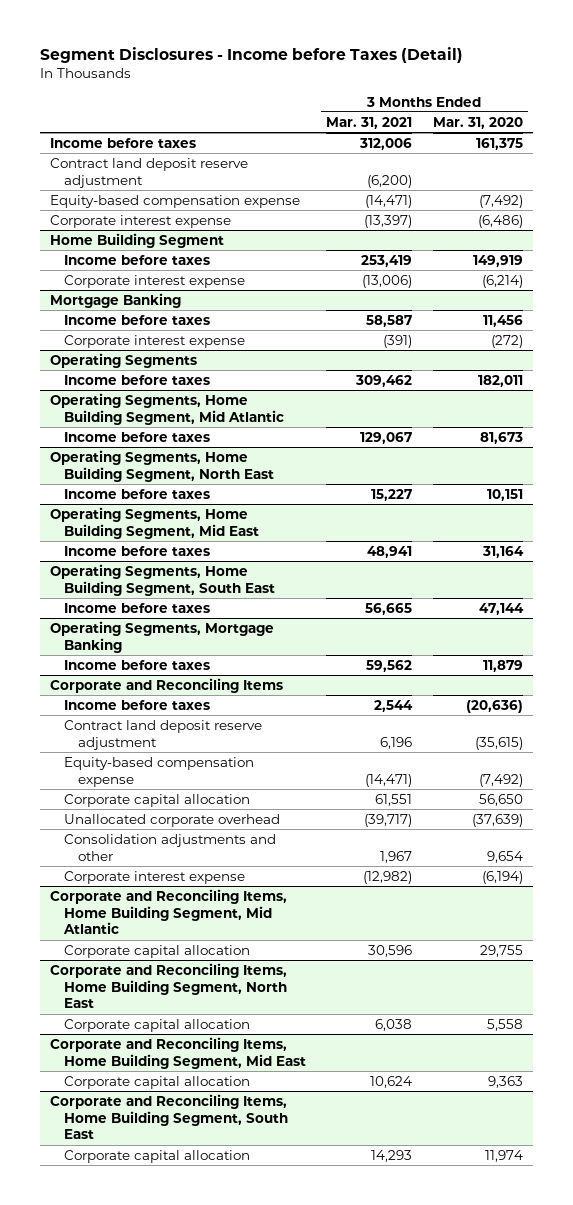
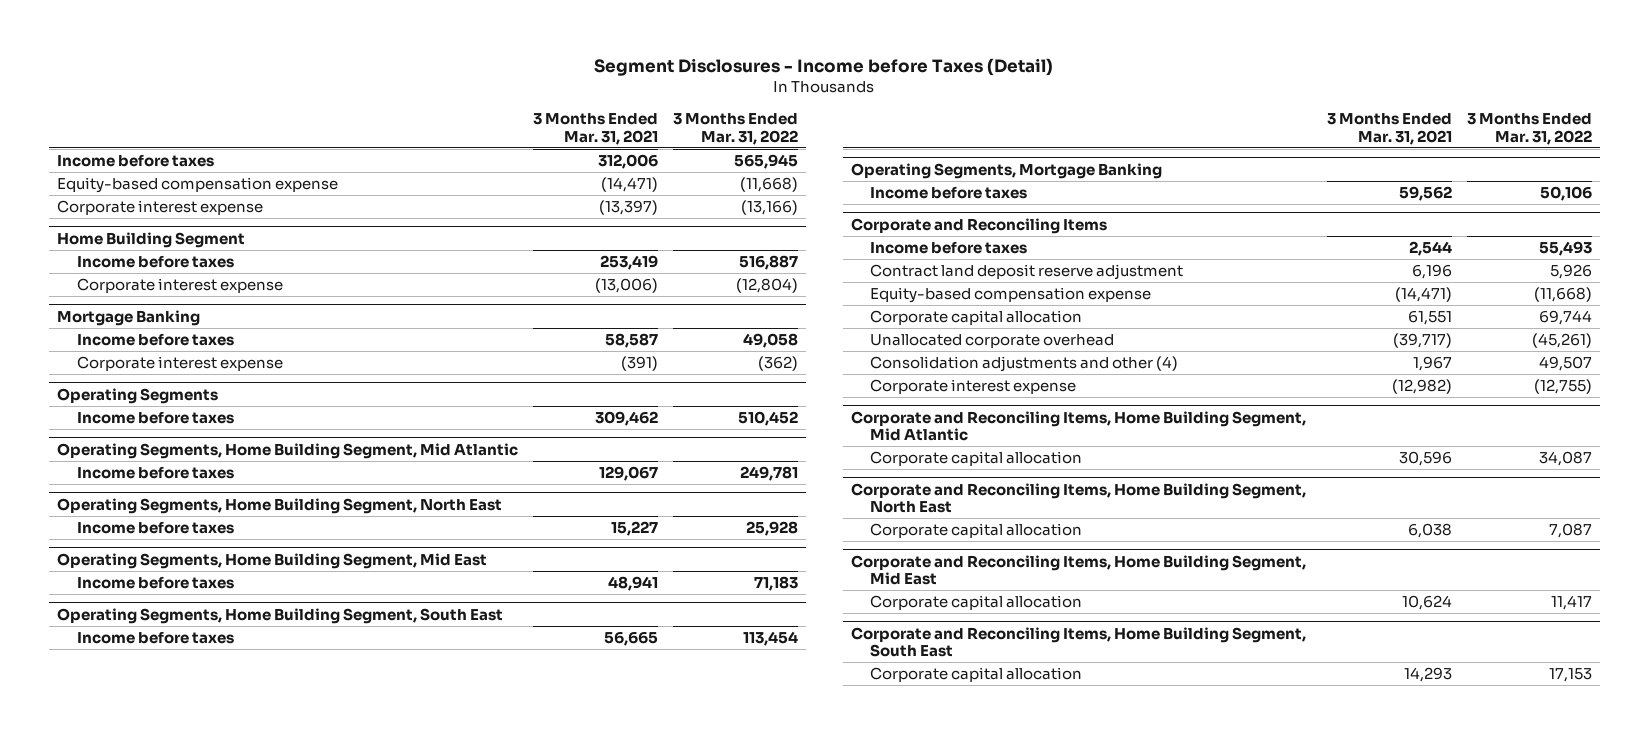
[432,116,523,129] Mar. 31, 2020 -> none
none -> [673,113,799,145] 3 Months Ended Mar. 31, 2022
[49,157,248,188] Contract land deposit reserve adjustment -> none
[64,833,277,861] Consolidation adjustments and other -> [870,355,1179,372] Consolidation adjustments and other (4)

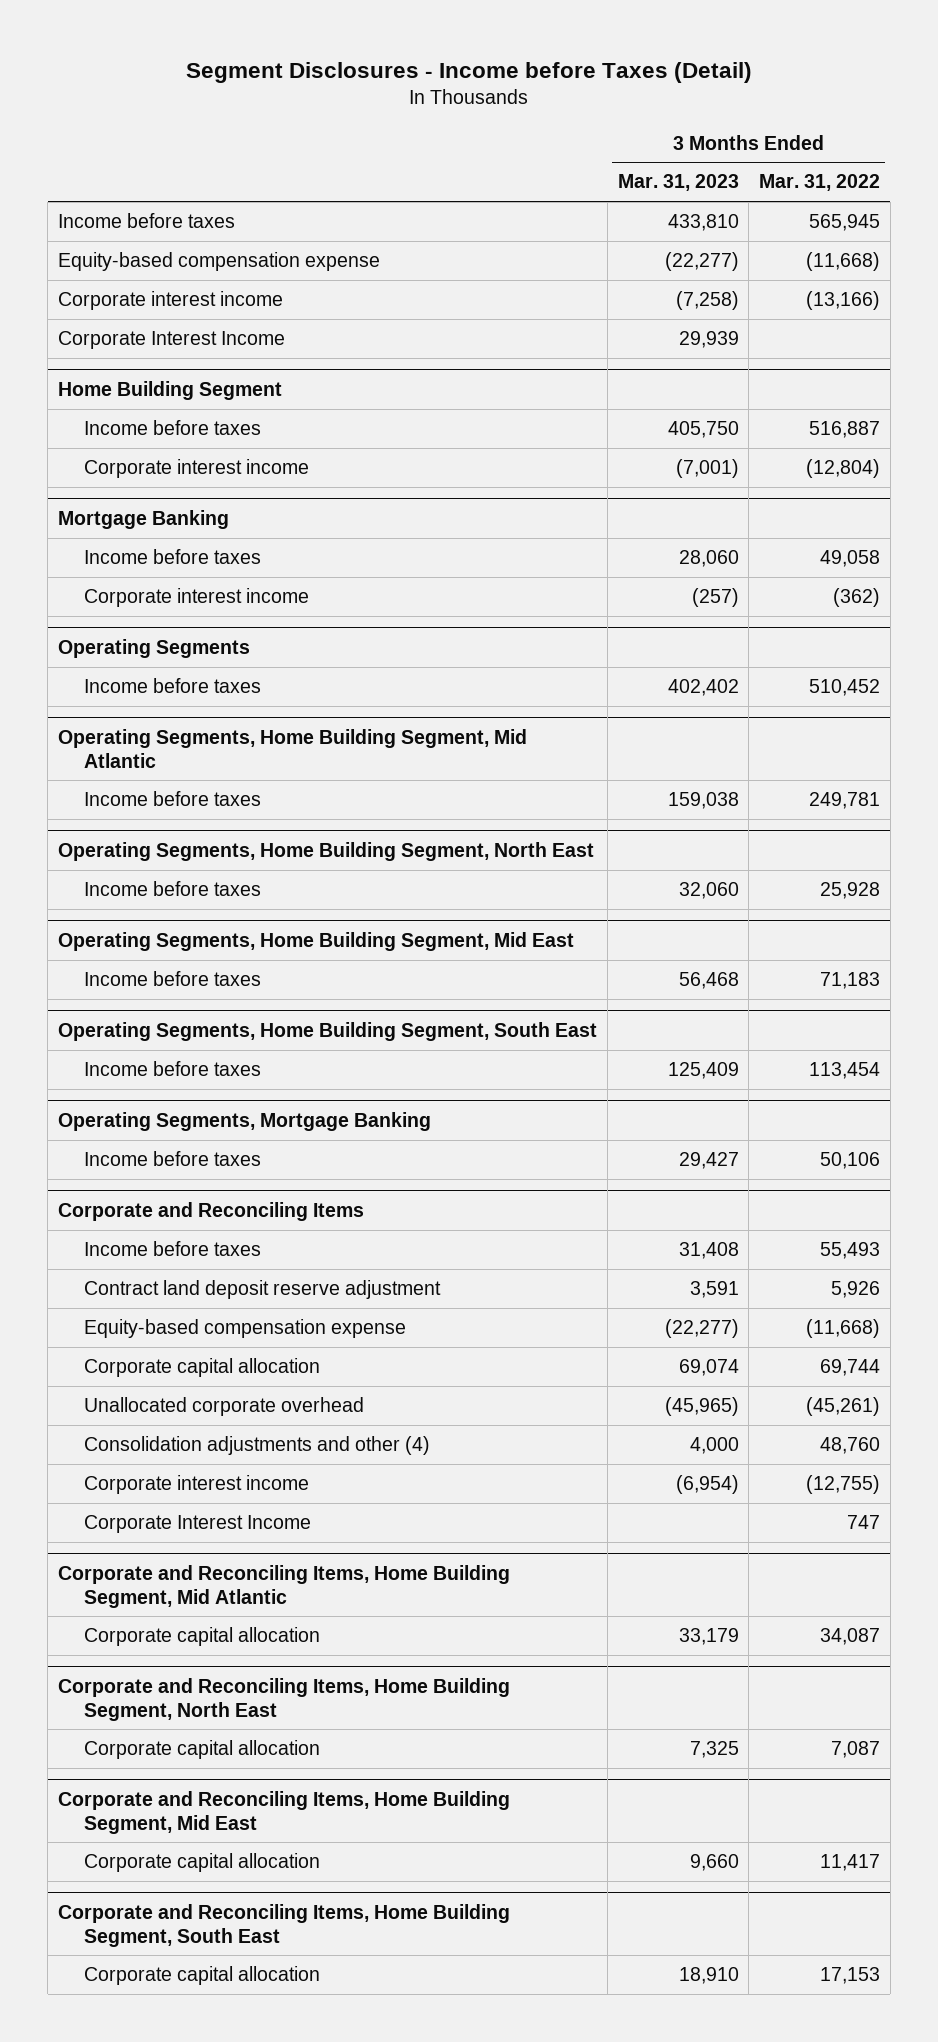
[533,113,659,145] 3 Months Ended Mar. 31, 2021 -> none
none -> [617,174,739,192] Mar. 31, 2023
[56,199,263,215] Corporate interest expense -> [58,291,284,311] Corporate interest income
none -> [58,331,286,350] Corporate Interest Income
[76,277,283,293] Corporate interest expense -> [84,459,310,479] Corporate interest income
[76,355,283,371] Corporate interest expense -> [84,588,310,608] Corporate interest income
[1538,355,1592,371] 49,507 -> [820,1437,881,1455] 48,760
[870,378,1077,394] Corporate interest expense -> [84,1475,310,1495] Corporate interest income
none -> [84,1515,312,1534] Corporate Interest Income

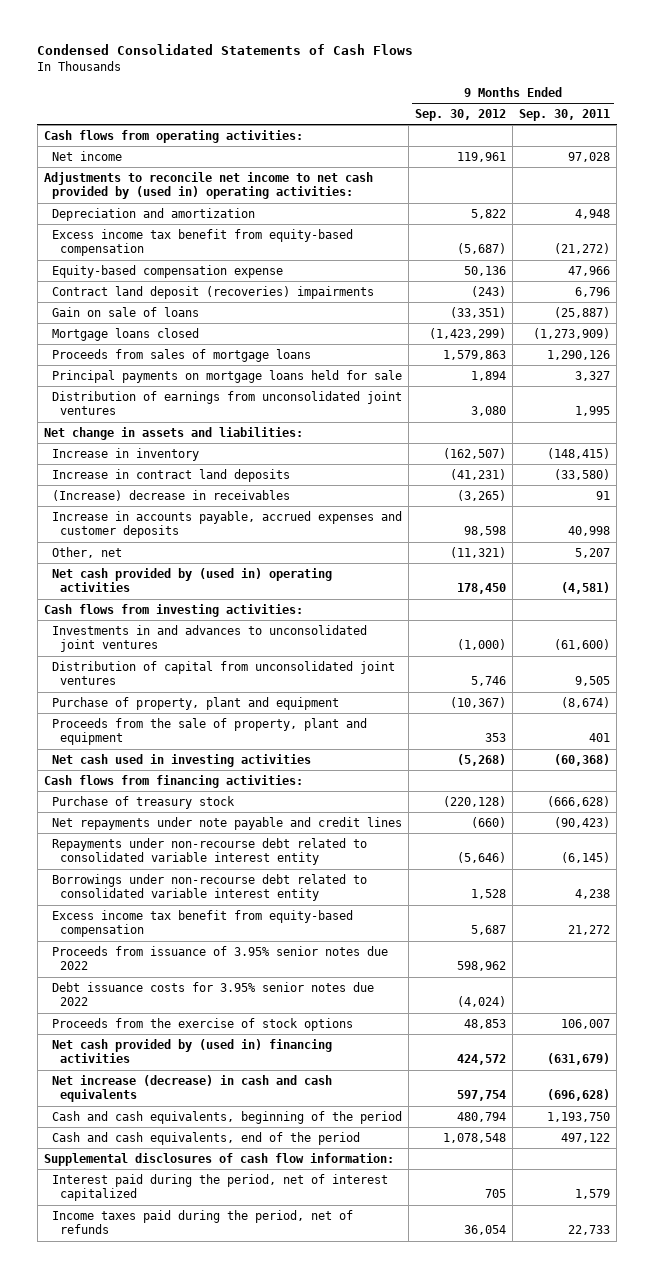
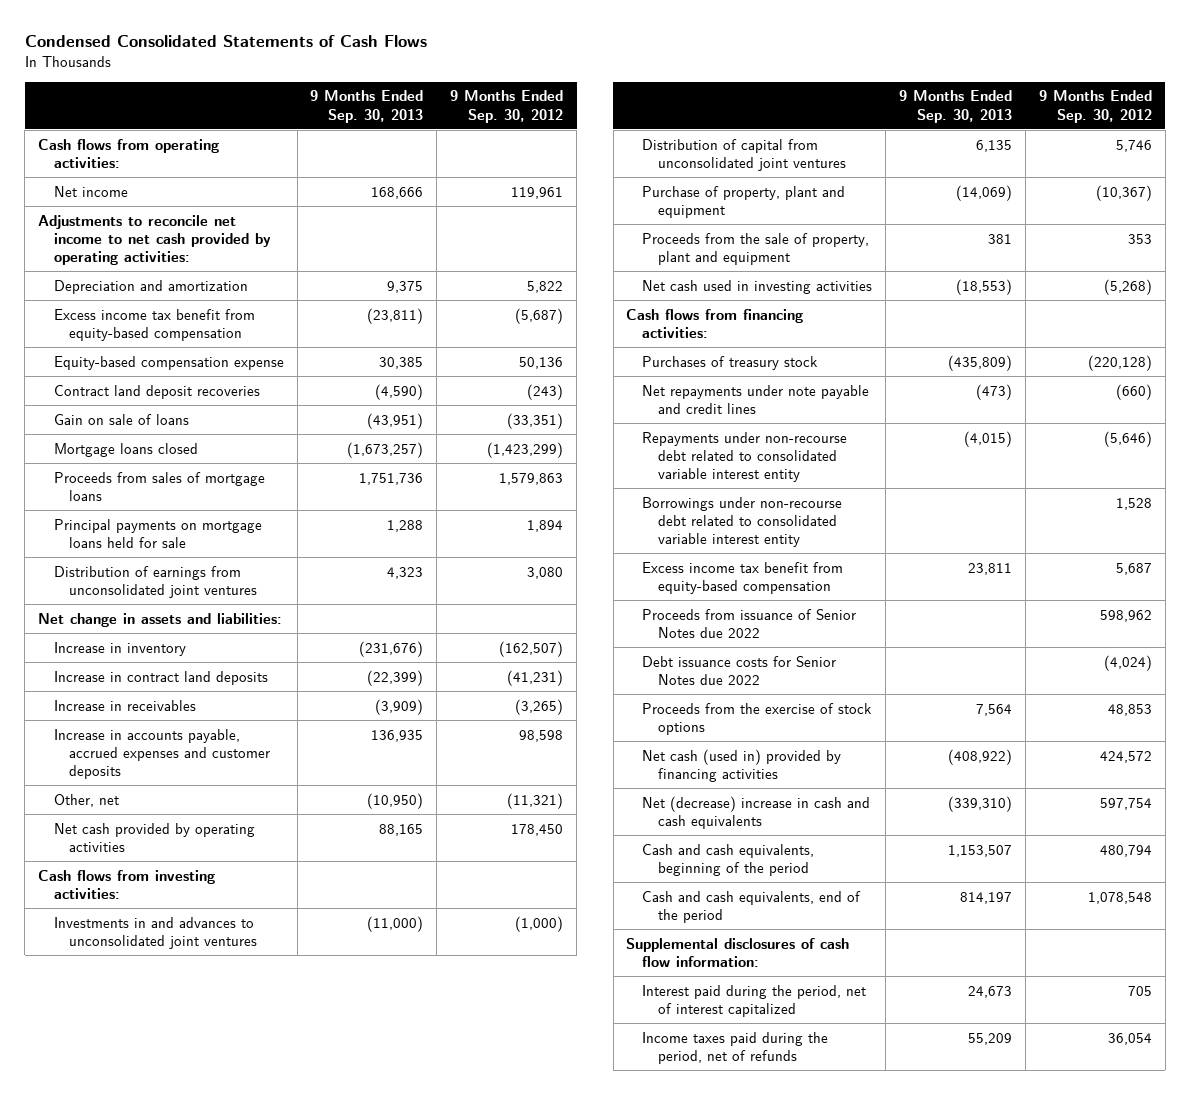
[519,108,611,121] Sep. 30, 2011 -> none
none -> [310,90,424,123] 9 Months Ended Sep. 30, 2013
[43,171,373,200] Adjustments to reconcile net income to net cash provided by (used in) operating activities: -> [38,214,271,266] Adjustments to reconcile net income to net cash provided by operating activities:
[52,285,375,299] Contract land deposit (recoveries) impairments -> [53,384,260,399] Contract land deposit recoveries
[52,489,291,501] (Increase) decrease in receivables -> [53,699,196,711] Increase in receivables
[52,567,333,593] Net cash provided by (used in) operating activities -> [53,822,255,852] Net cash provided by operating activities
[52,795,236,809] Purchase of treasury stock -> [642,355,819,370] Purchases of treasury stock
[52,945,389,971] Proceeds from issuance of 3.95% senior notes due 2022 -> [642,608,857,638] Proceeds from issuance of Senior Notes due 2022
[52,981,375,1007] Debt issuance costs for 3.95% senior notes due 2022 -> [642,655,837,685] Debt issuance costs for Senior Notes due 2022
[52,1038,333,1064] Net cash provided by (used in) financing activities -> [642,748,842,782] Net cash (used in) provided by financing activities
[52,1074,333,1103] Net increase (decrease) in cash and cash equivalents -> [642,795,871,829] Net (decrease) increase in cash and cash equivalents

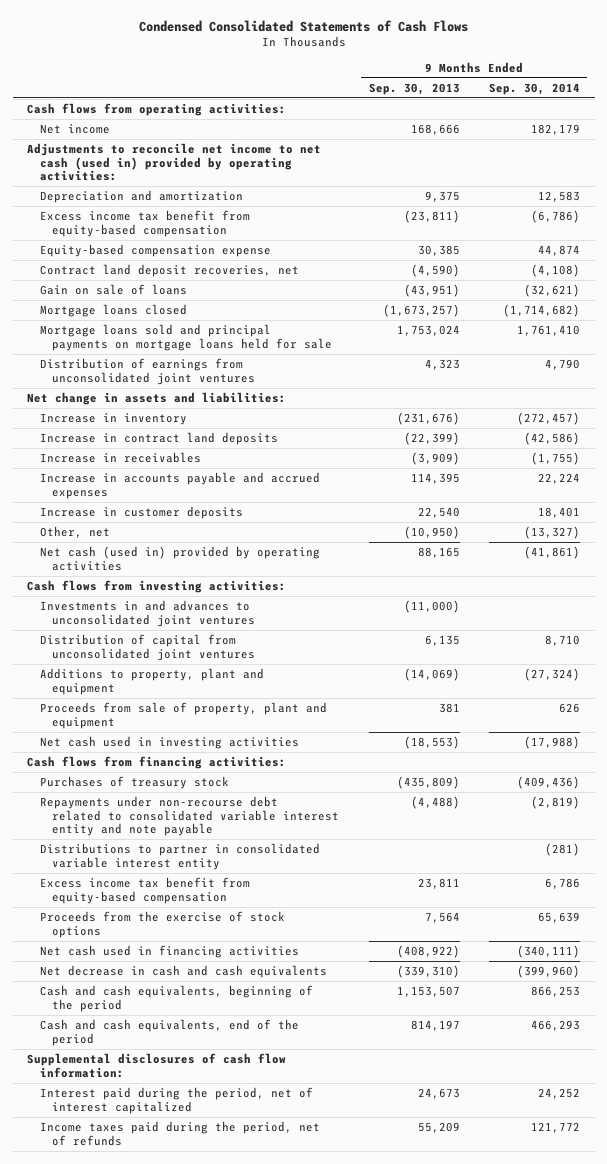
[450,90,564,123] 9 Months Ended Sep. 30, 2012 -> none
none -> [488,82,580,95] Sep. 30, 2014
[38,214,271,266] Adjustments to reconcile net income to net cash provided by operating activities: -> [27,143,322,182] Adjustments to reconcile net income to net cash (used in) provided by operating activities:
[53,384,260,399] Contract land deposit recoveries -> [39,264,299,278] Contract land deposit recoveries, net
[53,471,265,501] Proceeds from sales of mortgage loans -> none
[53,518,262,548] Principal payments on mortgage loans held for sale -> [39,324,333,351] Mortgage loans sold and principal payments on mortgage loans held for sale
[387,519,424,532] 1,288 -> [396,325,460,337] 1,753,024
[53,728,271,780] Increase in accounts payable, accrued expenses and customer deposits -> [39,472,320,499] Increase in accounts payable and accrued expenses
[371,729,424,742] 136,935 -> [410,473,460,485] 114,395
none -> [39,506,243,520] Increase in customer deposits
[53,822,255,852] Net cash provided by operating activities -> [39,546,320,571] Net cash (used in) provided by operating activities
[642,185,846,218] Purchase of property, plant and equipment -> [39,668,264,695] Additions to property, plant and equipment
[642,232,870,265] Proceeds from the sale of property, plant and equipment -> [39,702,327,729] Proceeds from sale of property, plant and equipment
[642,384,870,414] Net repayments under note payable and credit lines -> none
[642,496,843,548] Borrowings under non-recourse debt related to consolidated variable interest entity -> none
[642,431,848,483] Repayments under non-recourse debt related to consolidated variable interest entity -> [39,796,340,837] Repayments under non-recourse debt related to consolidated variable interest entity and note payable
[963,430,1012,447] (4,015) -> [410,796,460,810] (4,488)
none -> [39,843,320,870] Distributions to partner in consolidated variable interest entity
[642,608,857,638] Proceeds from issuance of Senior Notes due 2022 -> none
[642,655,837,685] Debt issuance costs for Senior Notes due 2022 -> none
[642,748,842,782] Net cash (used in) provided by financing activities -> [39,945,299,959] Net cash used in financing activities
[642,795,871,829] Net (decrease) increase in cash and cash equivalents -> [39,965,327,979] Net decrease in cash and cash equivalents

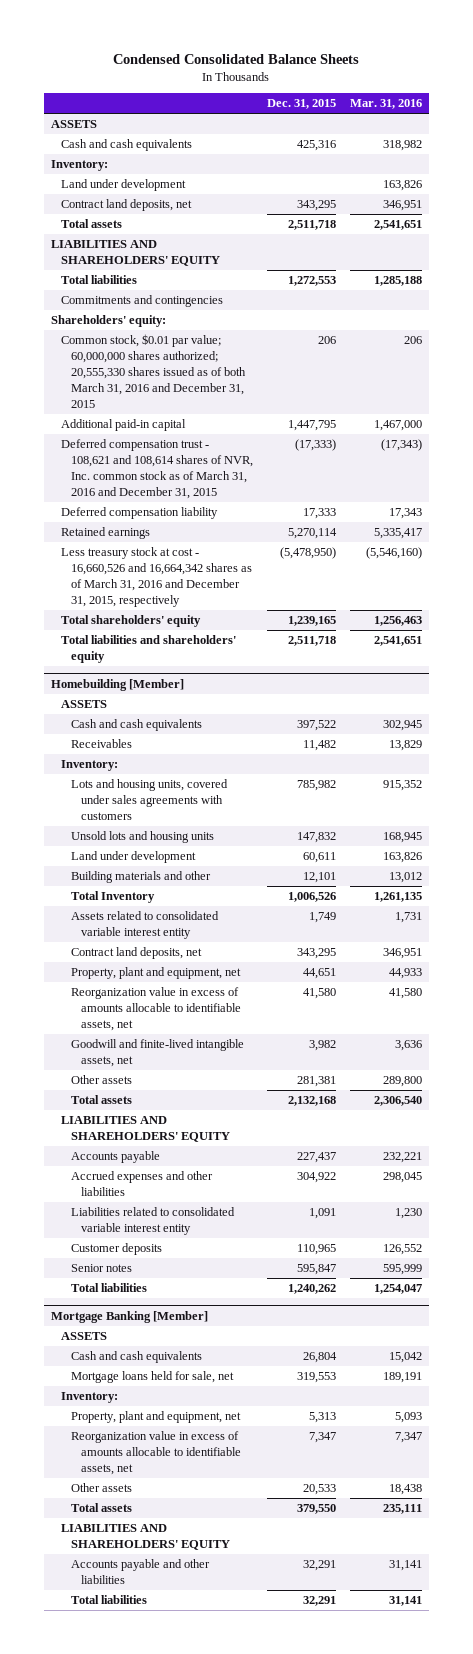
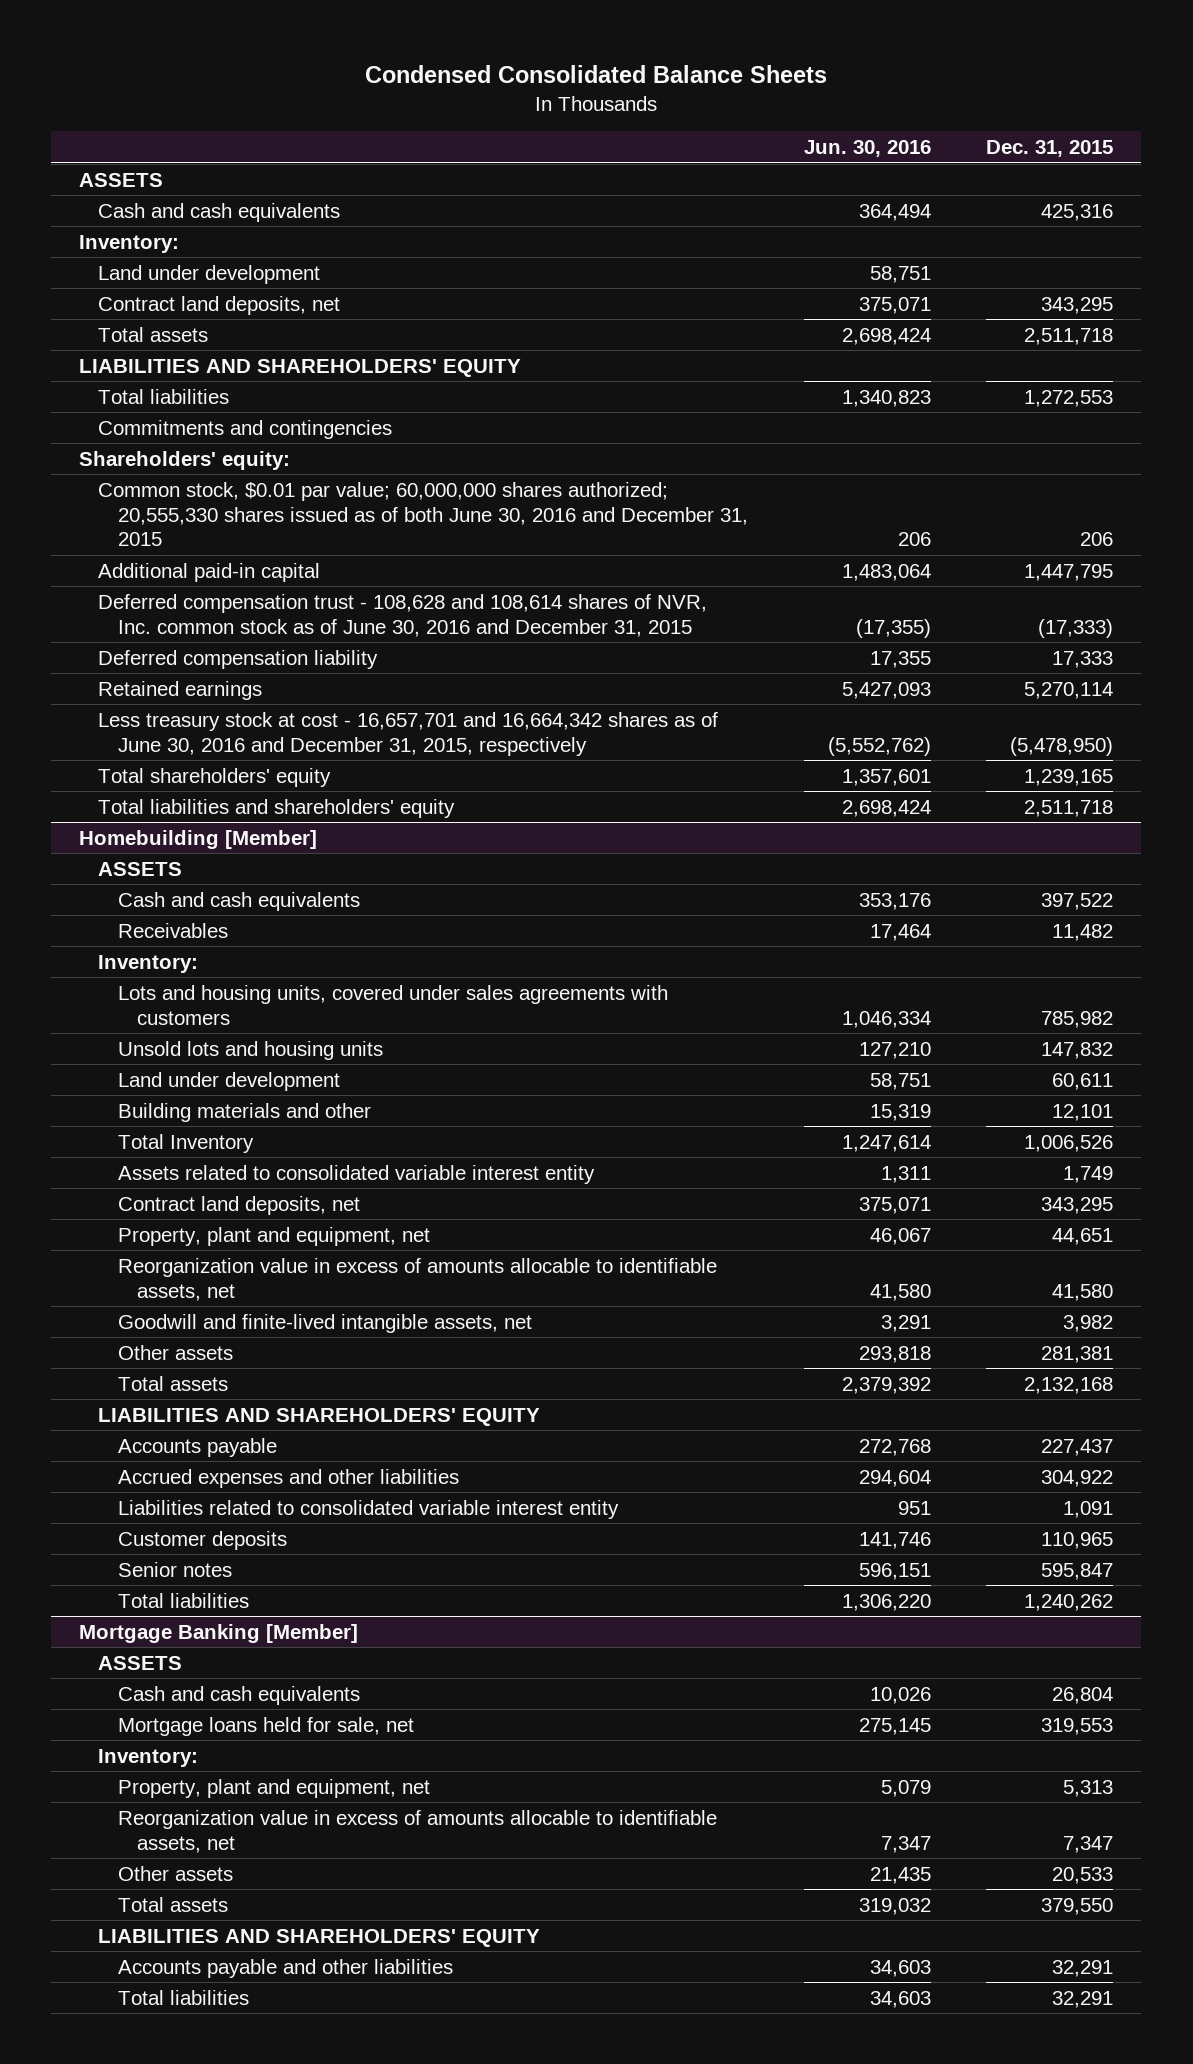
[350,99,423,110] Mar. 31, 2016 -> none
none -> [803,140,931,158] Jun. 30, 2016
[60,334,247,408] Common stock, $0.01 par value; 60,000,000 shares authorized; 20,555,330 shares issued as of both March 31, 2016 and December 31, 2015 -> [98,481,748,547] Common stock, $0.01 par value; 60,000,000 shares authorized; 20,555,330 shares issued as of both June 30, 2016 and December 31, 2015
[60,439,254,499] Deferred compensation trust - 108,621 and 108,614 shares of NVR, Inc. common stock as of March 31, 2016 and December 31, 2015 -> [98,593,708,637] Deferred compensation trust - 108,628 and 108,614 shares of NVR, Inc. common stock as of June 30, 2016 and December 31, 2015
[60,547,253,607] Less treasury stock at cost - 16,660,526 and 16,664,342 shares as of March 31, 2016 and December 31, 2015, respectively -> [98,711,719,756] Less treasury stock at cost - 16,657,701 and 16,664,342 shares as of June 30, 2016 and December 31, 2015, respectively

